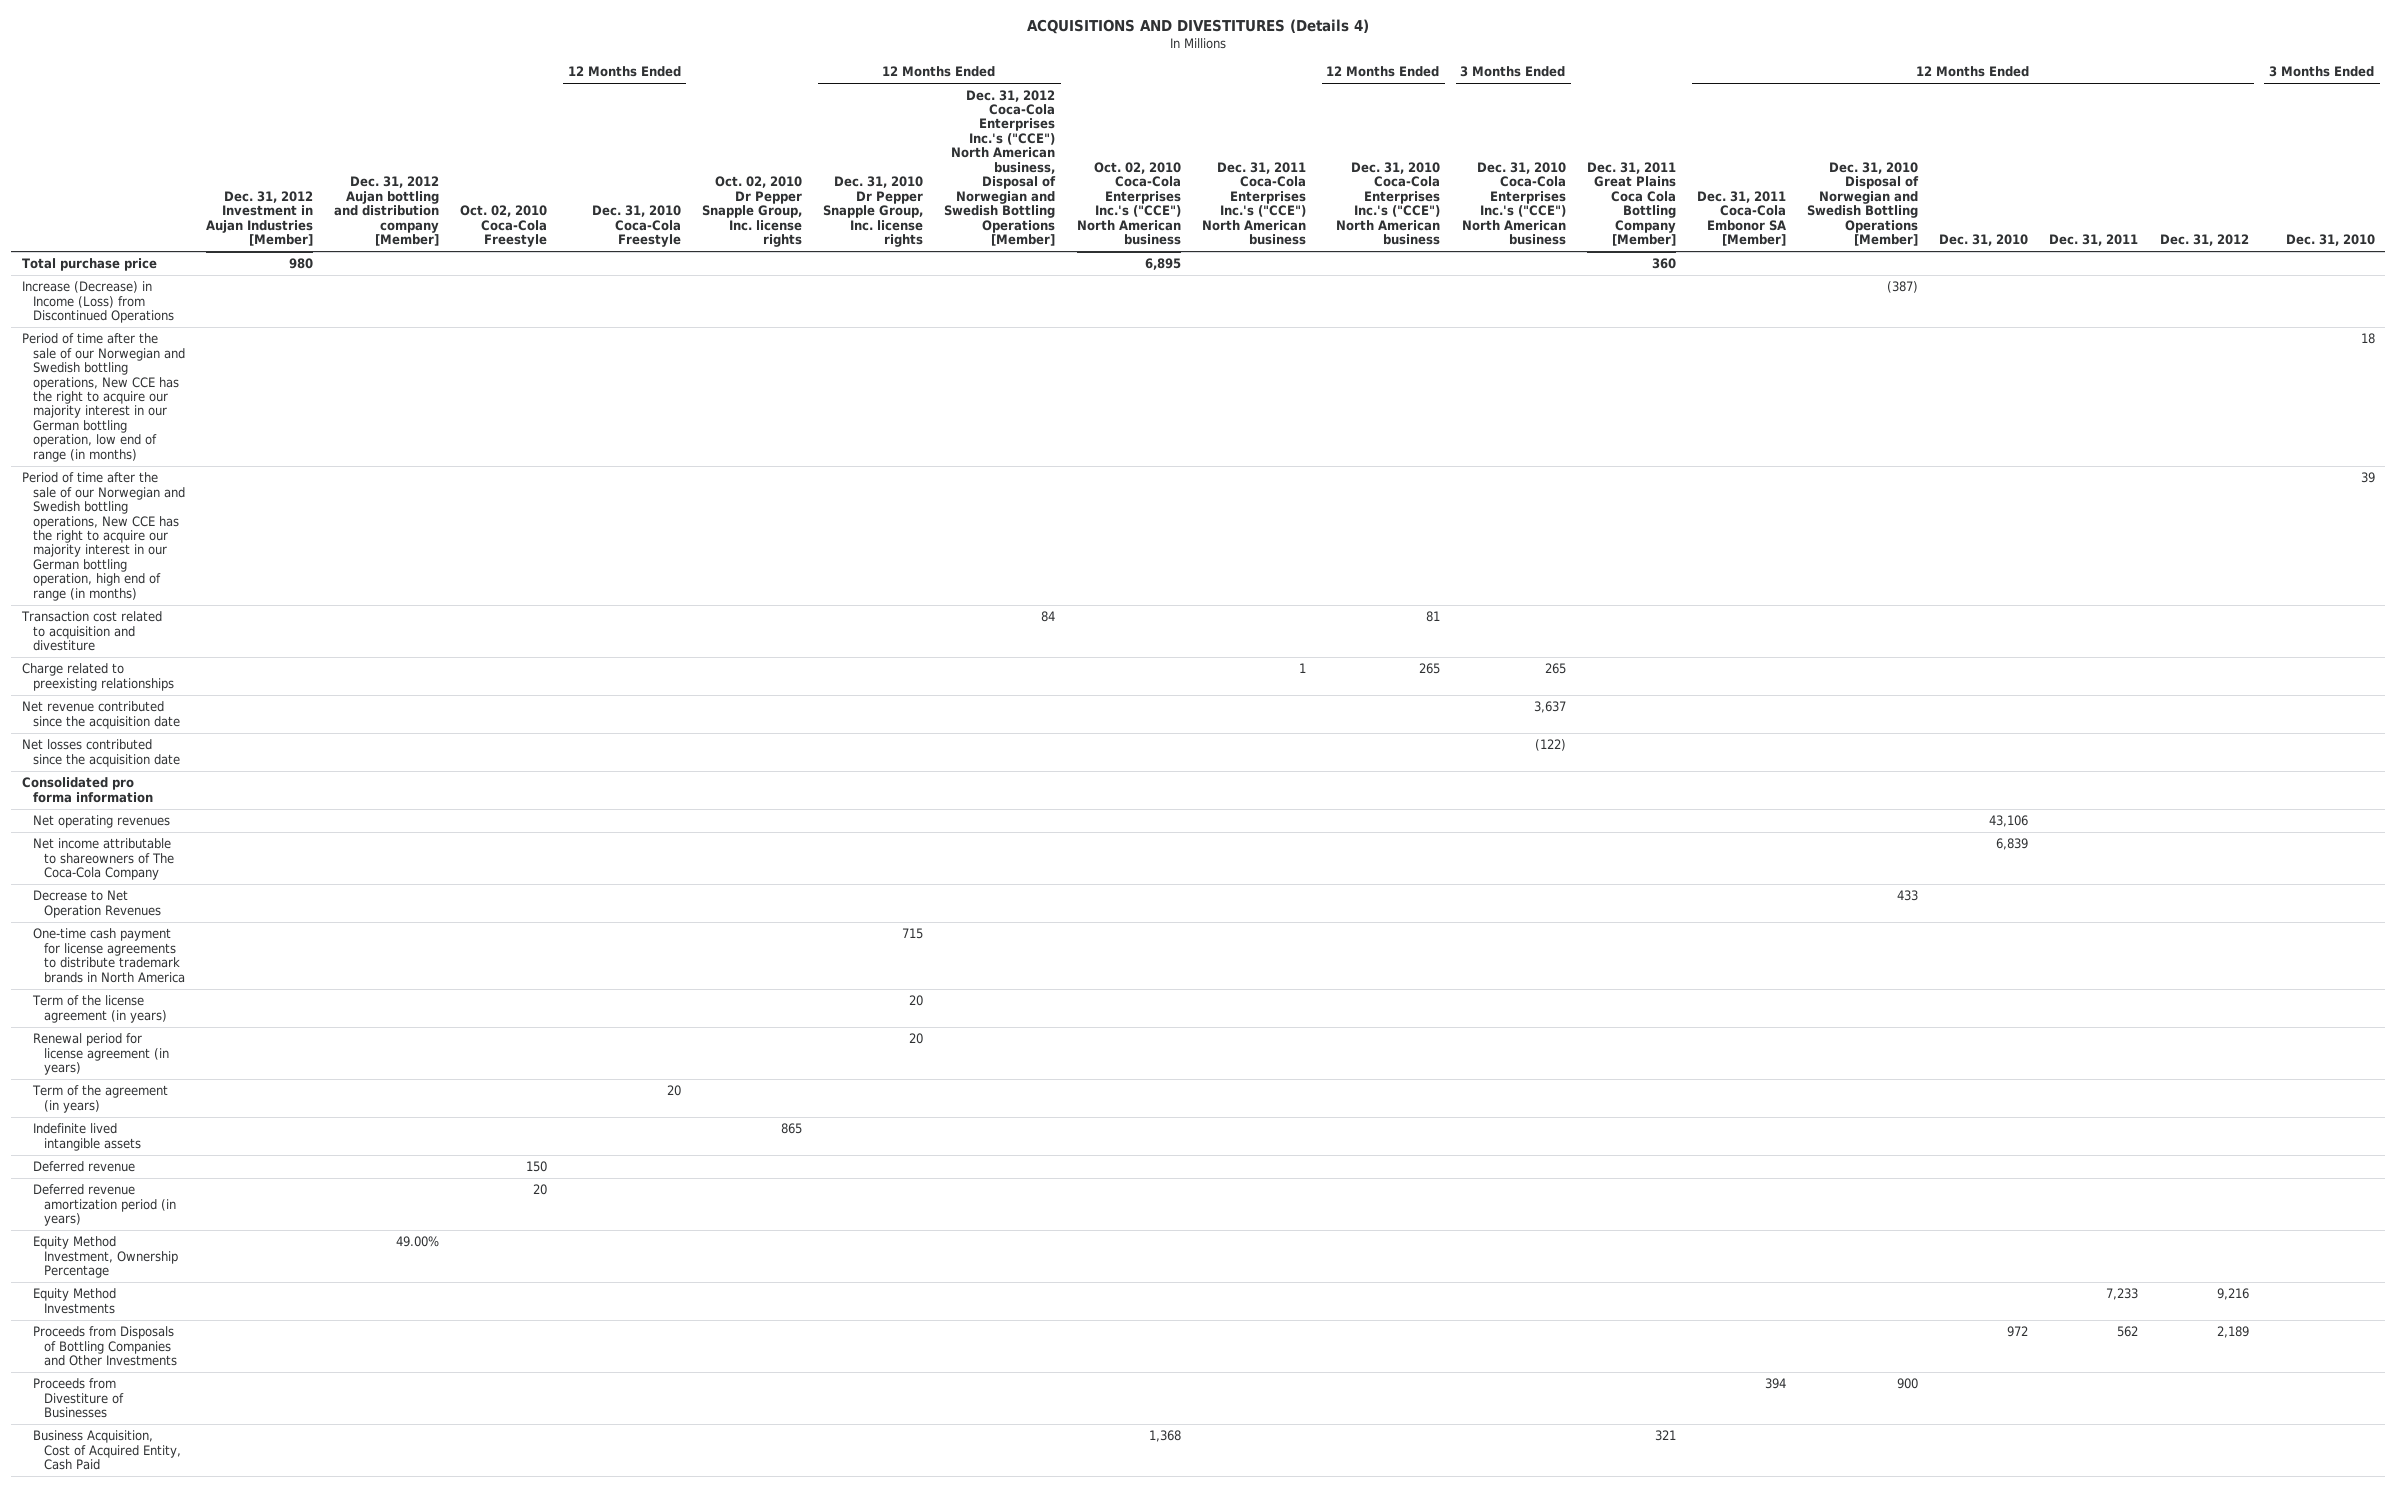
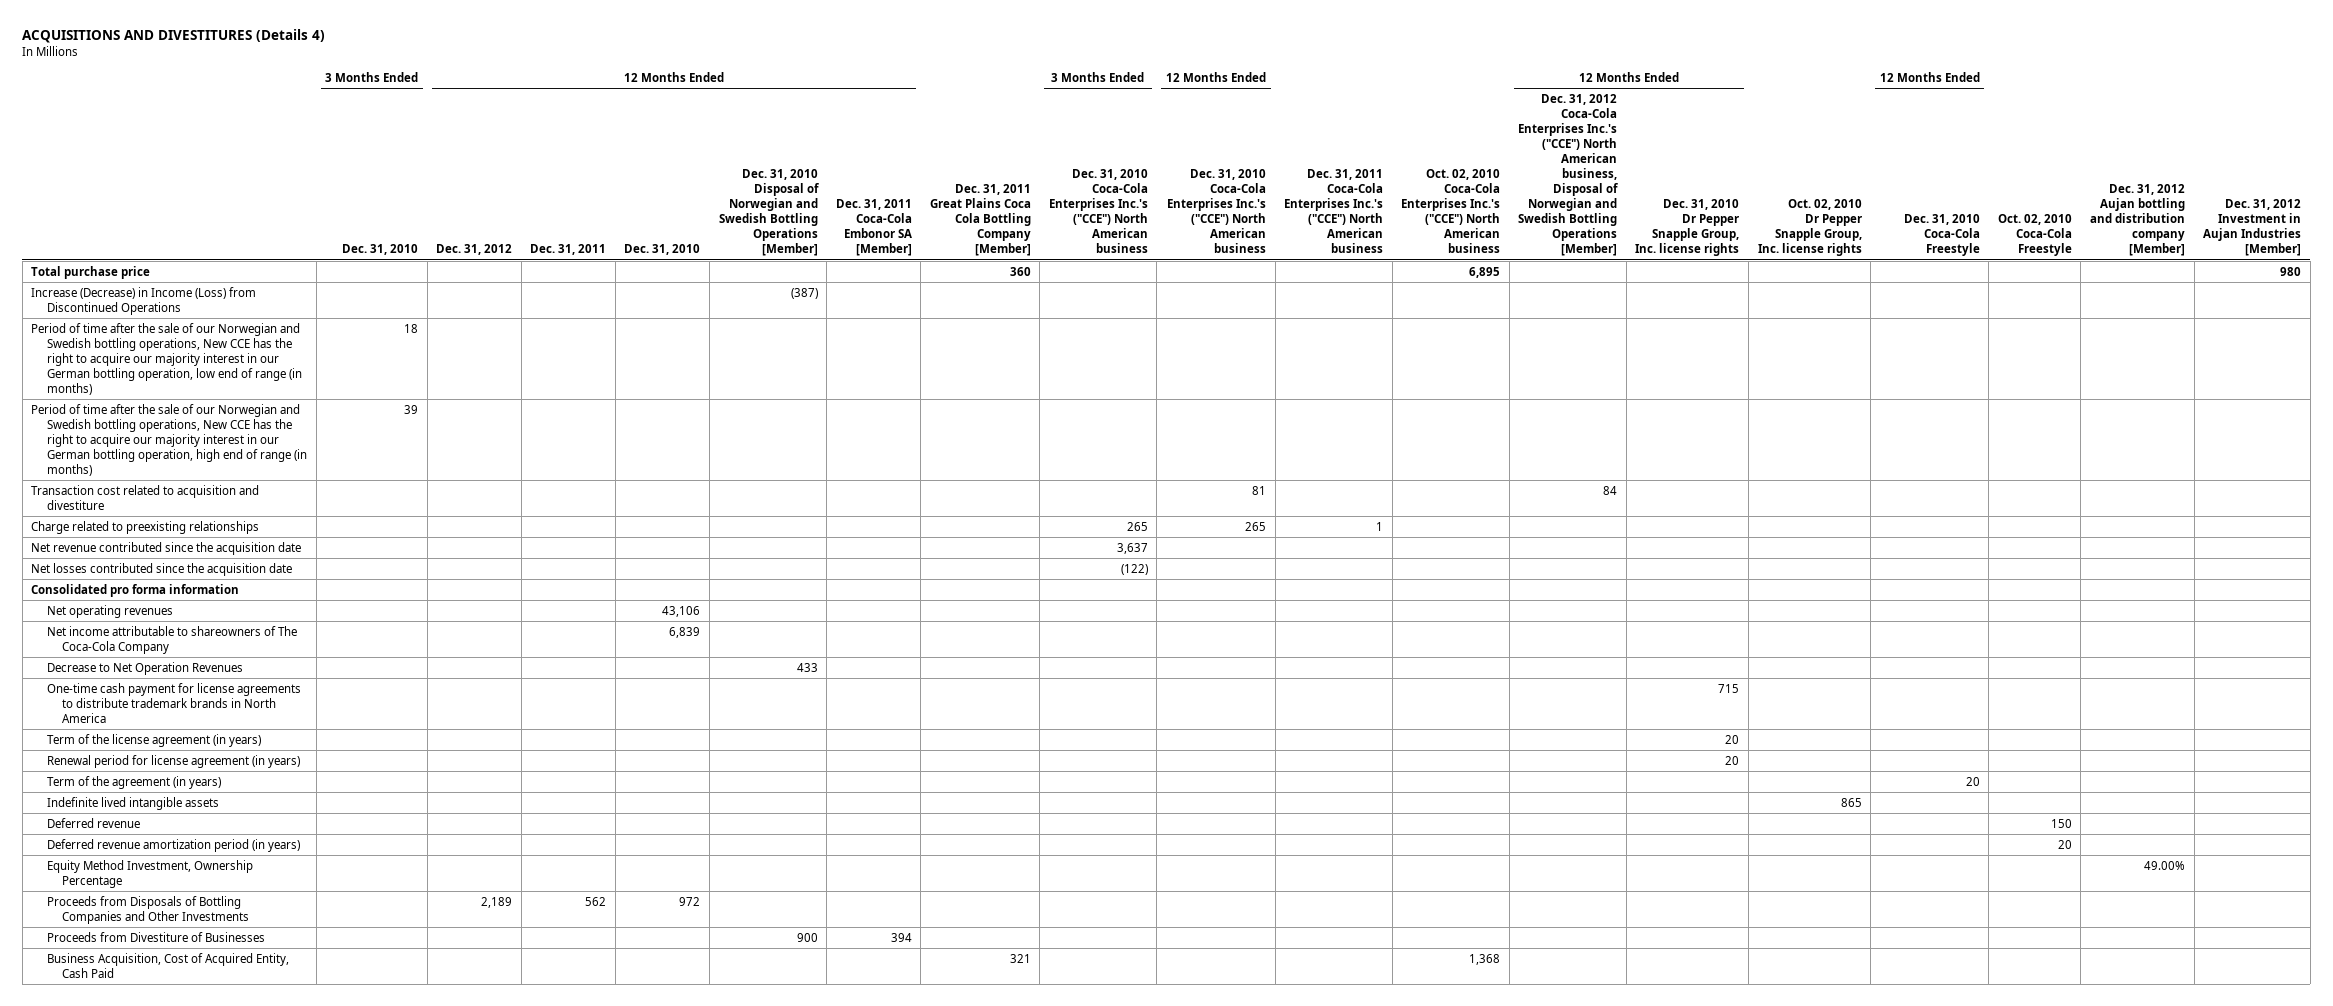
[32,1288,116,1314] Equity Method Investments -> none

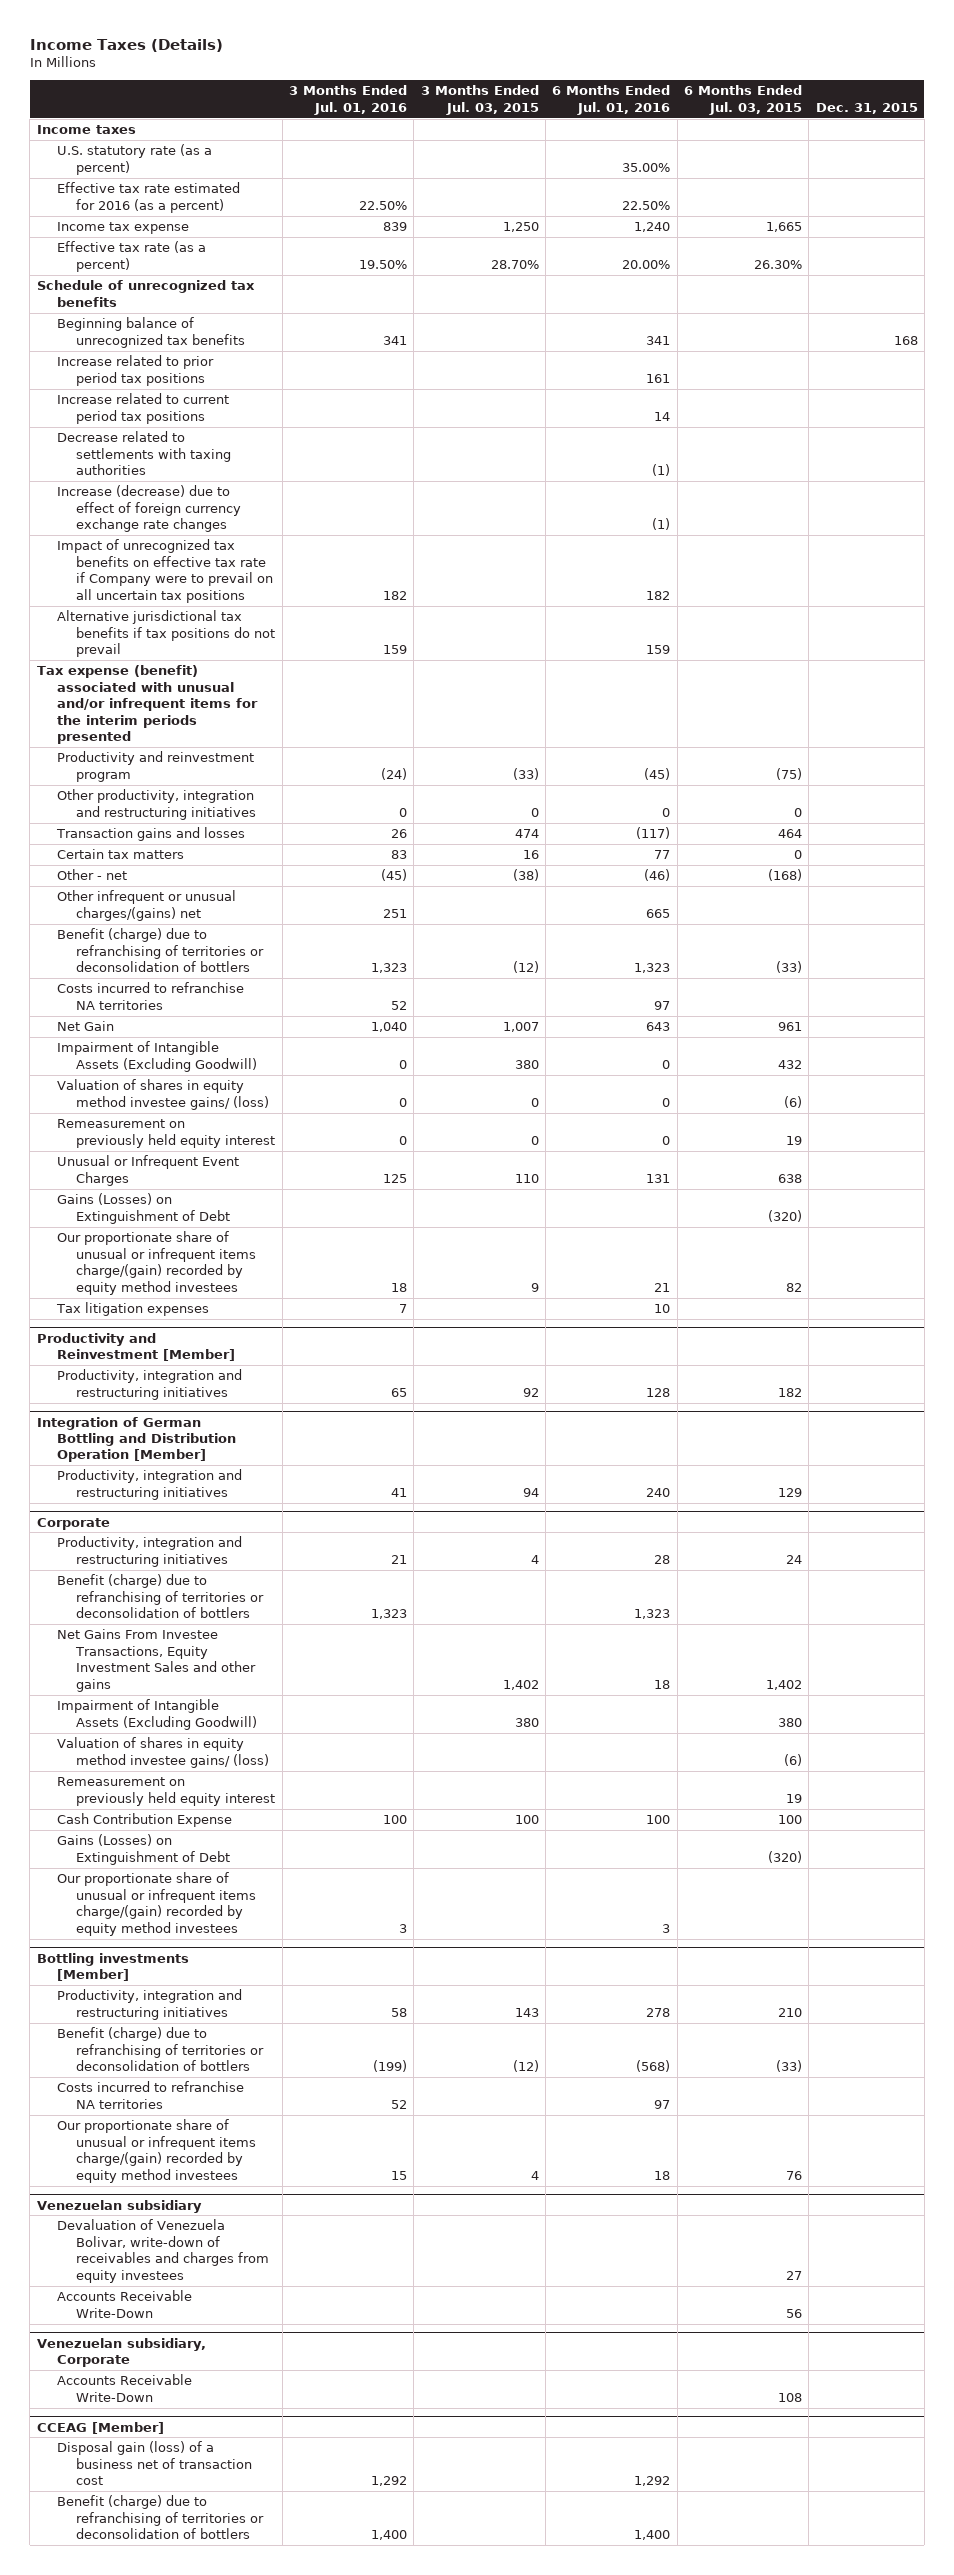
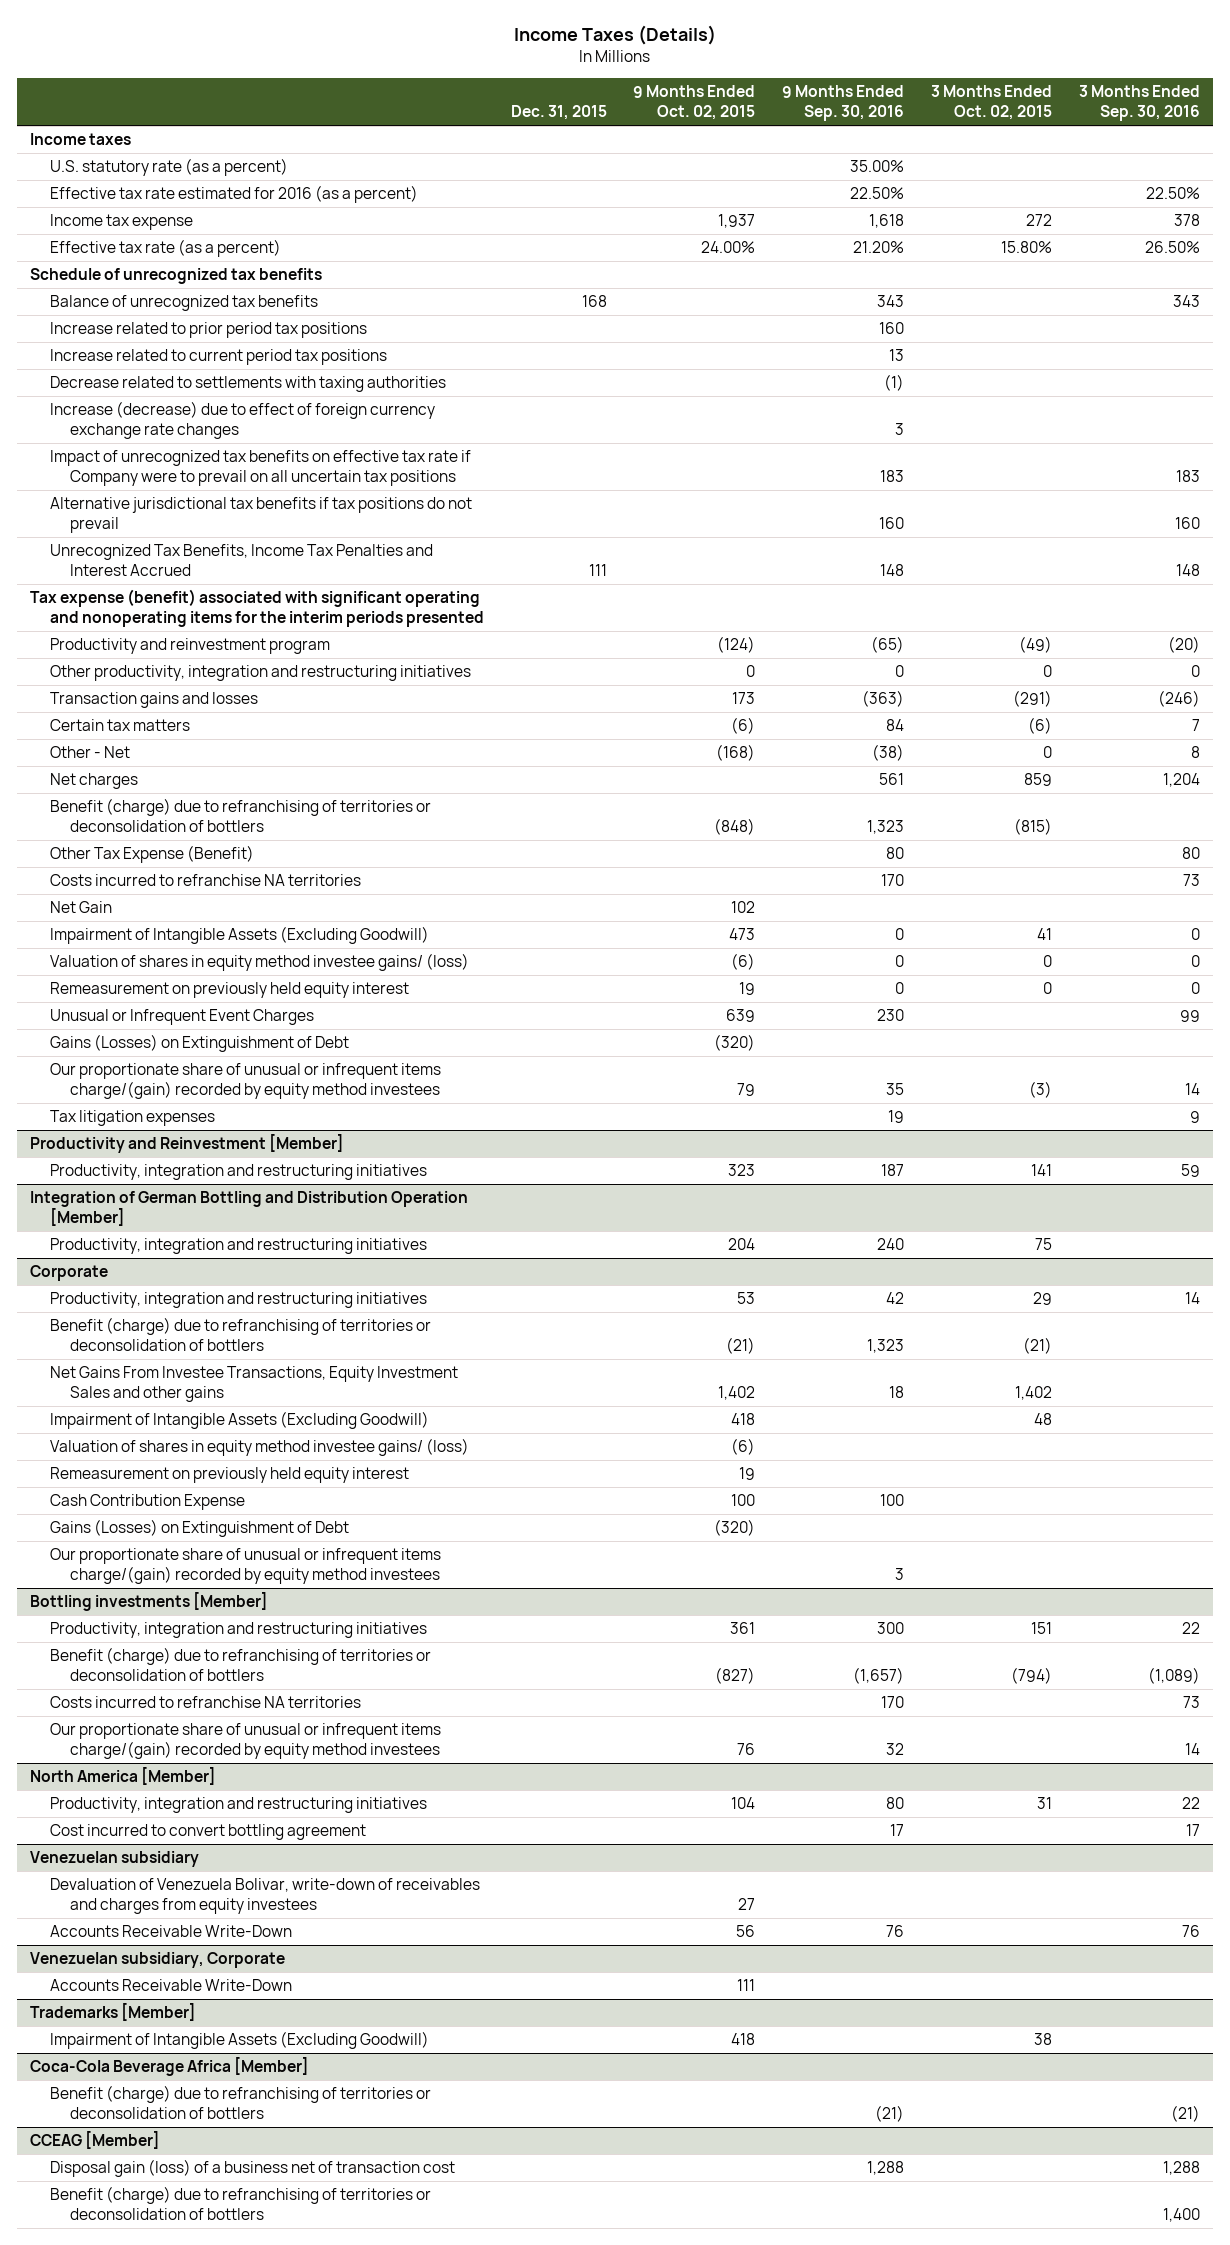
[289,85,408,115] 3 Months Ended Jul. 01, 2016 -> none
[420,85,539,115] 3 Months Ended Jul. 03, 2015 -> none
[552,85,671,115] 6 Months Ended Jul. 01, 2016 -> none
[683,85,802,115] 6 Months Ended Jul. 03, 2015 -> none
none -> [633,85,756,121] 9 Months Ended Oct. 02, 2015
none -> [782,85,905,122] 9 Months Ended Sep. 30, 2016
none -> [930,85,1052,121] 3 Months Ended Oct. 02, 2015
none -> [1078,85,1200,122] 3 Months Ended Sep. 30, 2016
[56,317,246,348] Beginning balance of unrecognized tax benefits -> [49,295,318,312] Balance of unrecognized tax benefits
none -> [49,544,433,577] Unrecognized Tax Benefits, Income Tax Penalties and Interest Accrued
[36,665,258,744] Tax expense (benefit) associated with unusual and/or infrequent items for the interim periods presented -> [30,589,484,628] Tax expense (benefit) associated with significant operating and nonoperating items for the interim periods presented
[56,890,236,921] Other infrequent or unusual charges/(gains) net -> none
[56,869,127,881] Other - net -> [49,746,130,759] Other - Net
none -> [49,773,138,790] Net charges
none -> [49,845,254,864] Other Tax Expense (Benefit)
none -> [30,1767,217,1786] North America [Member]
none -> [49,1797,427,1814] Productivity, integration and restructuring initiatives
none -> [49,1824,366,1841] Cost incurred to convert bottling agreement
none -> [30,2003,197,2022] Trademarks [Member]
none -> [49,2031,429,2050] Impairment of Intangible Assets (Excluding Goodwill)
none -> [30,2057,310,2077] Coca-Cola Beverage Africa [Member]
none -> [49,2085,431,2120] Benefit (charge) due to refranchising of territories or deconsolidation of bottlers

